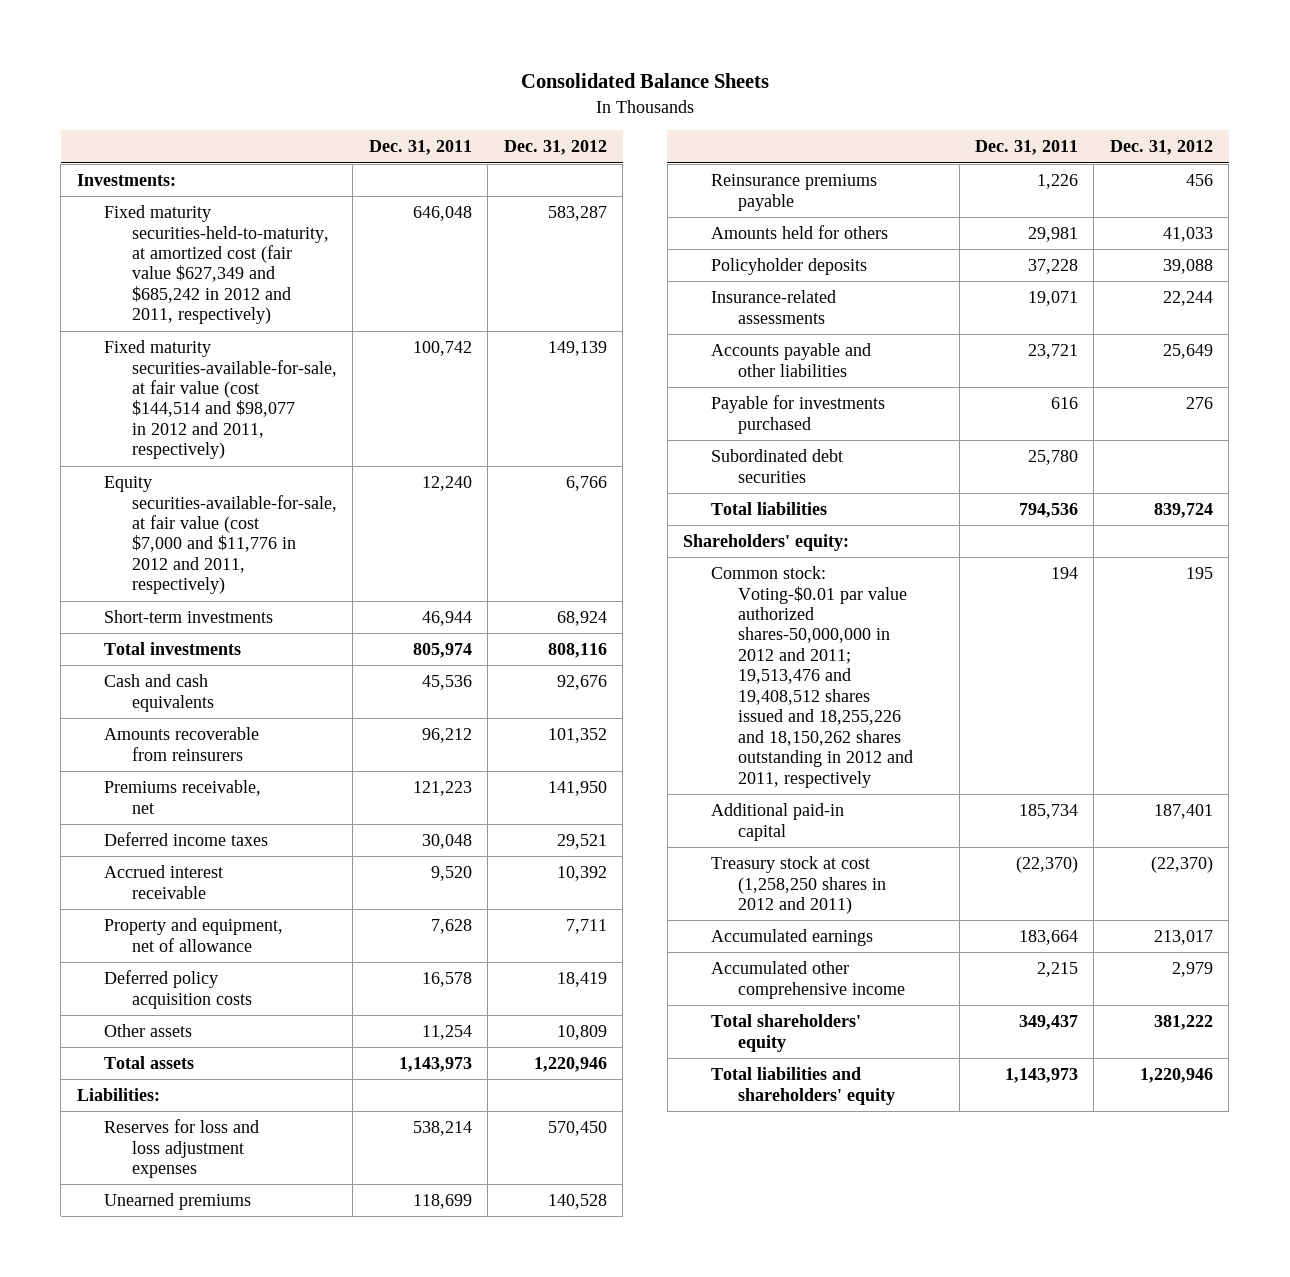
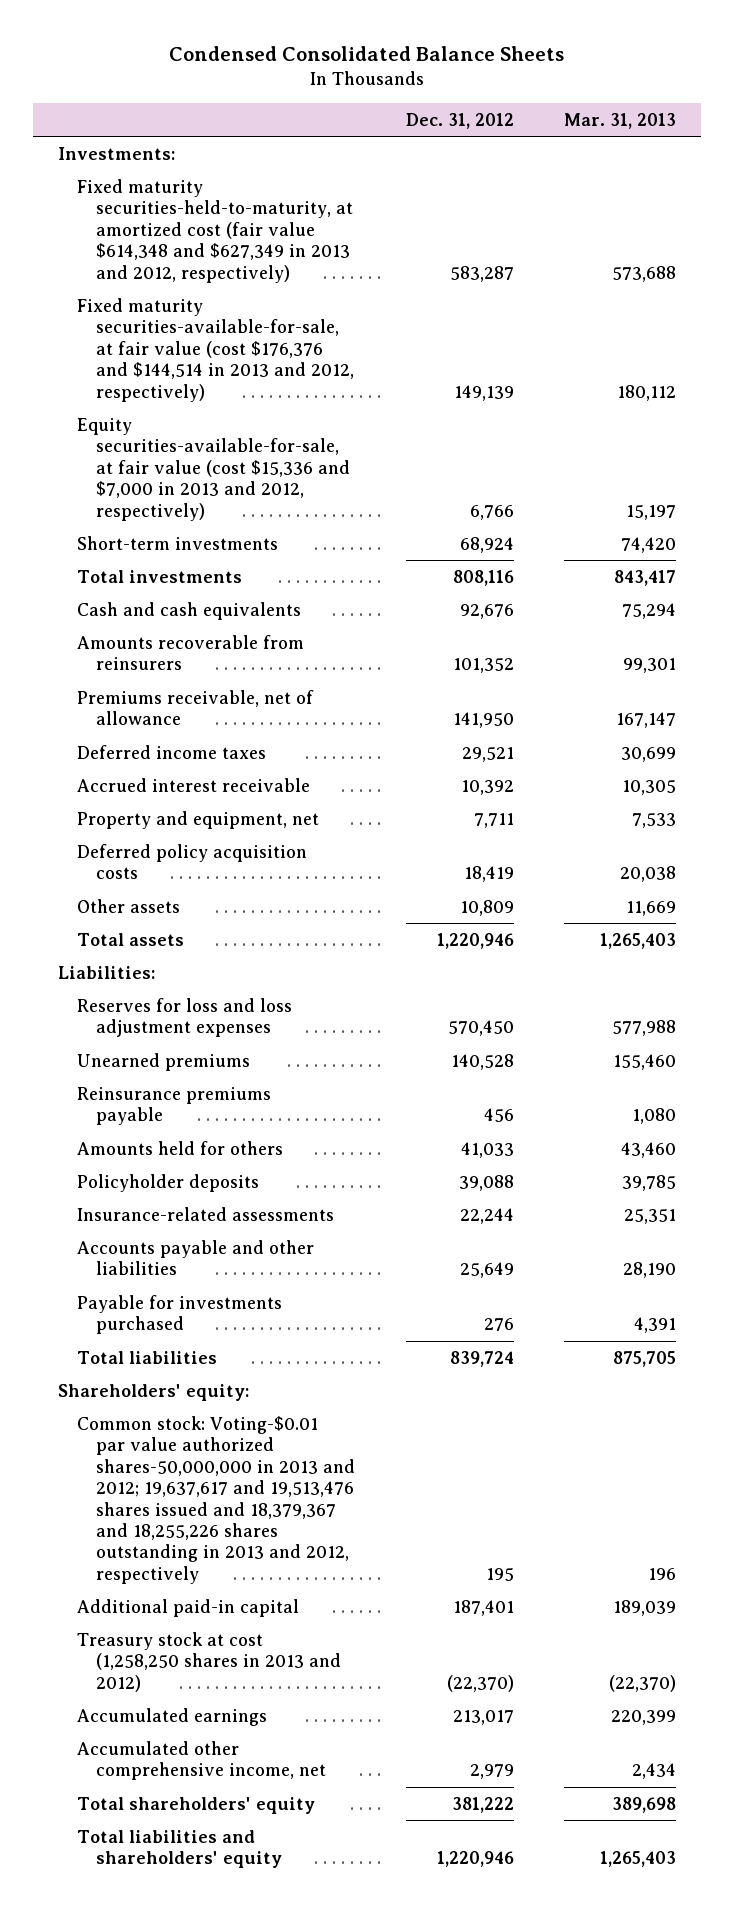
[520,73,769,89] Consolidated Balance Sheets -> [168,45,564,61] Condensed Consolidated Balance Sheets
[368,140,472,156] Dec. 31, 2011 -> none
none -> [564,112,677,129] Mar. 31, 2013
[104,205,329,325] Fixed maturity securities-held-to-maturity, at amortized cost (fair value $627,349 and $685,242 in 2012 and 2011, respectively) -> [77,178,354,283] Fixed maturity securities-held-to-maturity, at amortized cost (fair value $614,348 and $627,349 in 2013 and 2012, respectively)
[104,340,337,460] Fixed maturity securities-available-for-sale, at fair value (cost $144,514 and $98,077 in 2012 and 2011, respectively) -> [77,297,355,402] Fixed maturity securities-available-for-sale, at fair value (cost $176,376 and $144,514 in 2013 and 2012, respectively)
[104,476,337,595] Equity securities-available-for-sale, at fair value (cost $7,000 and $11,776 in 2012 and 2011, respectively) -> [77,417,351,521] Equity securities-available-for-sale, at fair value (cost $15,336 and $7,000 in 2013 and 2012, respectively)
[104,780,262,814] Premiums receivable, net -> [77,689,315,726] Premiums receivable, net of allowance
[104,918,284,952] Property and equipment, net of allowance -> [77,810,320,829] Property and equipment, net
[710,449,843,483] Subordinated debt securities -> none
[710,566,914,788] Common stock: Voting-$0.01 par value authorized shares-50,000,000 in 2012 and 2011; 19,513,476 and 19,408,512 shares issued and 18,255,226 and 18,150,262 shares outstanding in 2012 and 2011, respectively -> [77,1415,356,1584] Common stock: Voting-$0.01 par value authorized shares-50,000,000 in 2013 and 2012; 19,637,617 and 19,513,476 shares issued and 18,379,367 and 18,255,226 shares outstanding in 2013 and 2012, respectively
[710,856,887,915] Treasury stock at cost (1,258,250 shares in 2012 and 2011) -> [77,1631,342,1692] Treasury stock at cost (1,258,250 shares in 2013 and 2012)
[710,961,906,999] Accumulated other comprehensive income -> [77,1740,327,1781] Accumulated other comprehensive income, net

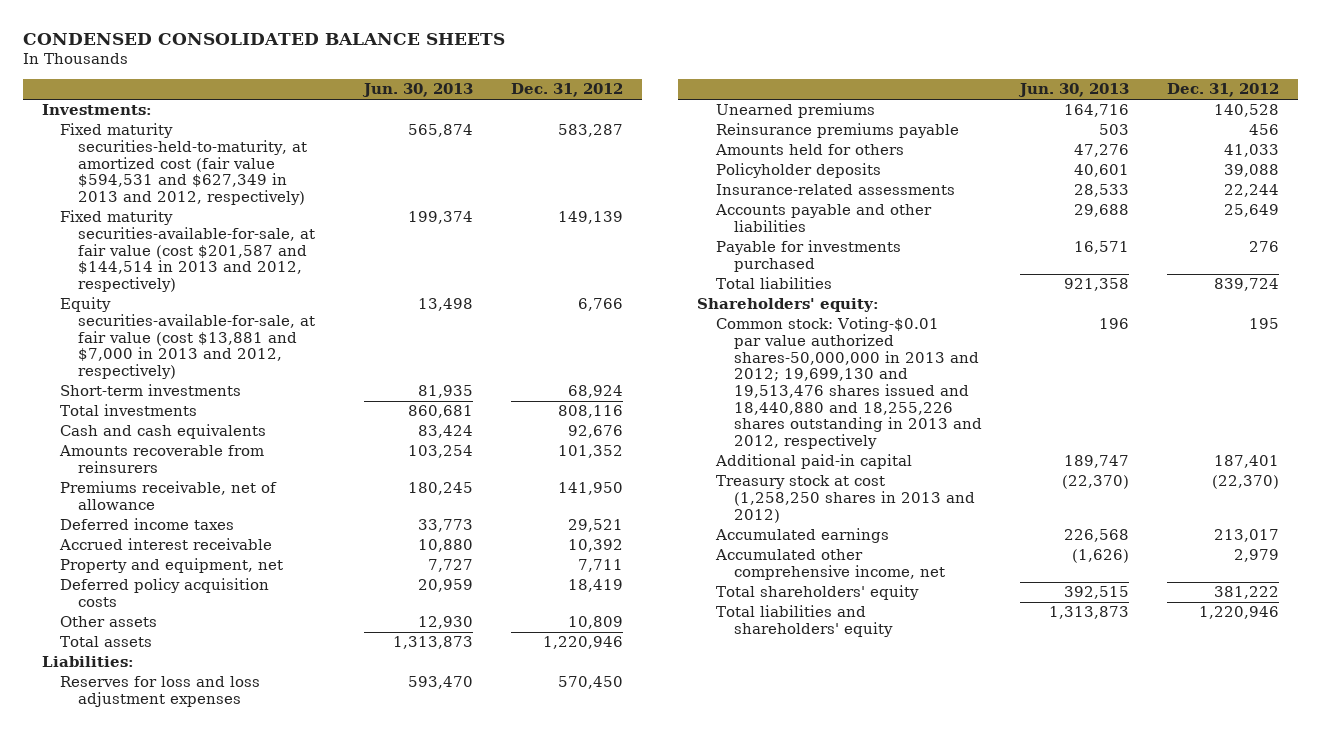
[168,45,564,61] Condensed Consolidated Balance Sheets -> [22,32,505,45] CONDENSED CONSOLIDATED BALANCE SHEETS
[564,112,677,129] Mar. 31, 2013 -> none
none -> [362,83,474,98] Jun. 30, 2013
[77,178,354,283] Fixed maturity securities-held-to-maturity, at amortized cost (fair value $614,348 and $627,349 in 2013 and 2012, respectively) -> [59,123,308,206] Fixed maturity securities-held-to-maturity, at amortized cost (fair value $594,531 and $627,349 in 2013 and 2012, respectively)
[77,297,355,402] Fixed maturity securities-available-for-sale, at fair value (cost $176,376 and $144,514 in 2013 and 2012, respectively) -> [59,210,316,293] Fixed maturity securities-available-for-sale, at fair value (cost $201,587 and $144,514 in 2013 and 2012, respectively)
[77,417,351,521] Equity securities-available-for-sale, at fair value (cost $15,336 and $7,000 in 2013 and 2012, respectively) -> [59,297,316,380] Equity securities-available-for-sale, at fair value (cost $13,881 and $7,000 in 2013 and 2012, respectively)
[77,1415,356,1584] Common stock: Voting-$0.01 par value authorized shares-50,000,000 in 2013 and 2012; 19,637,617 and 19,513,476 shares issued and 18,379,367 and 18,255,226 shares outstanding in 2013 and 2012, respectively -> [715,317,982,449] Common stock: Voting-$0.01 par value authorized shares-50,000,000 in 2013 and 2012; 19,699,130 and 19,513,476 shares issued and 18,440,880 and 18,255,226 shares outstanding in 2013 and 2012, respectively

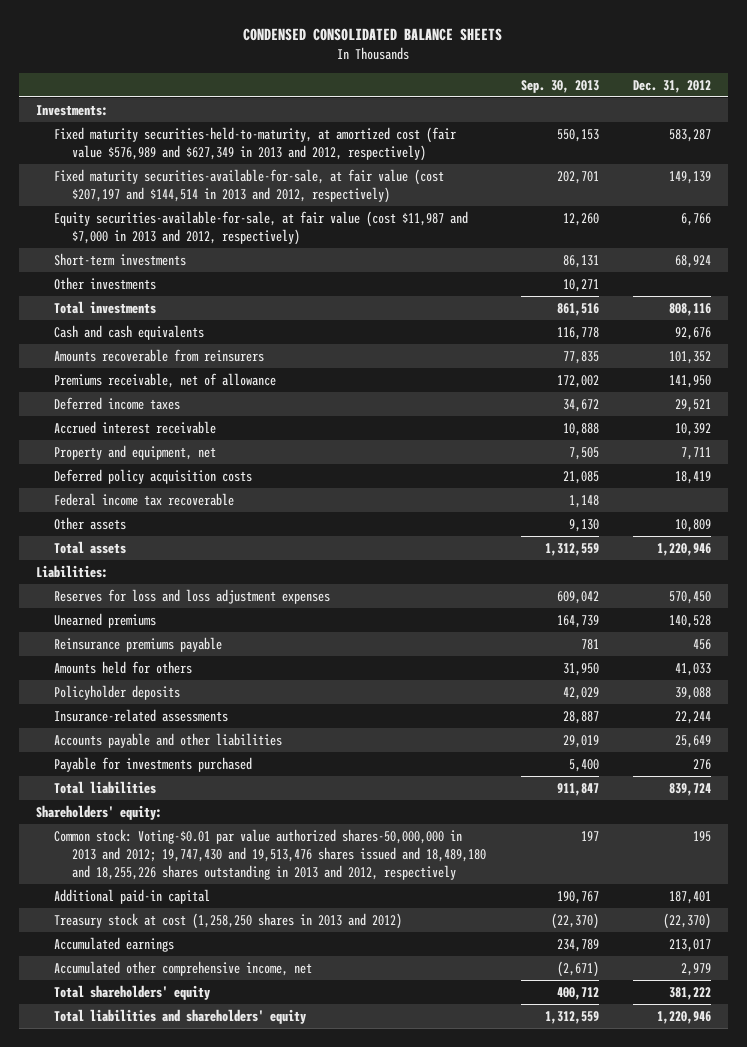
[362,83,474,98] Jun. 30, 2013 -> none
none -> [520,79,599,93] Sep. 30, 2013
[59,123,308,206] Fixed maturity securities-held-to-maturity, at amortized cost (fair value $594,531 and $627,349 in 2013 and 2012, respectively) -> [54,126,457,161] Fixed maturity securities-held-to-maturity, at amortized cost (fair value $576,989 and $627,349 in 2013 and 2012, respectively)
[59,210,316,293] Fixed maturity securities-available-for-sale, at fair value (cost $201,587 and $144,514 in 2013 and 2012, respectively) -> [54,168,445,203] Fixed maturity securities-available-for-sale, at fair value (cost $207,197 and $144,514 in 2013 and 2012, respectively)
[59,297,316,380] Equity securities-available-for-sale, at fair value (cost $13,881 and $7,000 in 2013 and 2012, respectively) -> [54,210,469,245] Equity securities-available-for-sale, at fair value (cost $11,987 and $7,000 in 2013 and 2012, respectively)
none -> [54,276,157,290] Other investments
none -> [54,492,235,506] Federal income tax recoverable
[715,317,982,449] Common stock: Voting-$0.01 par value authorized shares-50,000,000 in 2013 and 2012; 19,699,130 and 19,513,476 shares issued and 18,440,880 and 18,255,226 shares outstanding in 2013 and 2012, respectively -> [54,828,487,880] Common stock: Voting-$0.01 par value authorized shares-50,000,000 in 2013 and 2012; 19,747,430 and 19,513,476 shares issued and 18,489,180 and 18,255,226 shares outstanding in 2013 and 2012, respectively

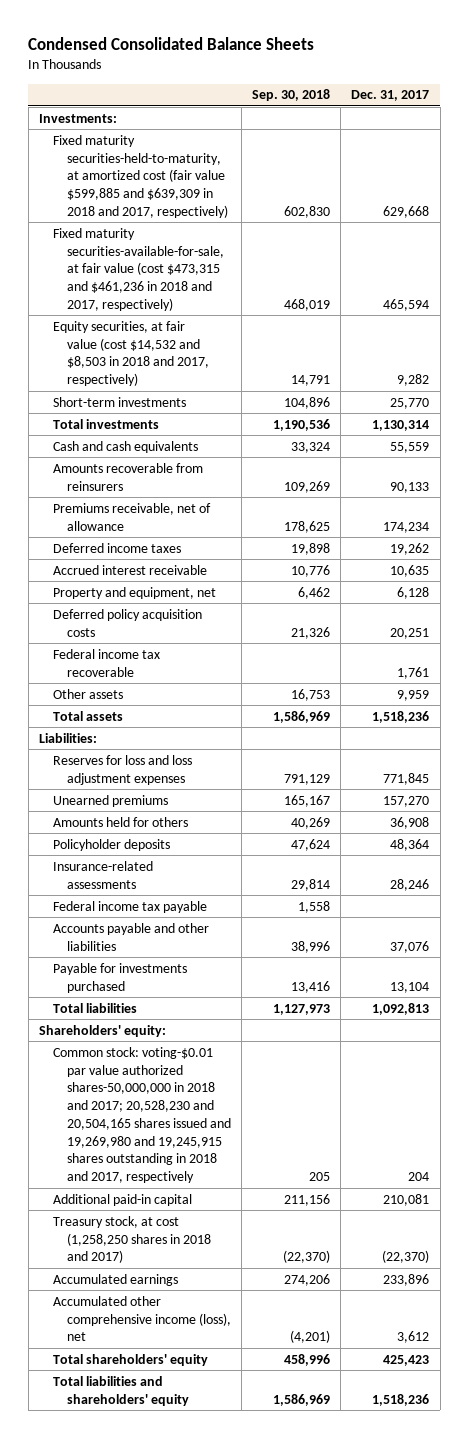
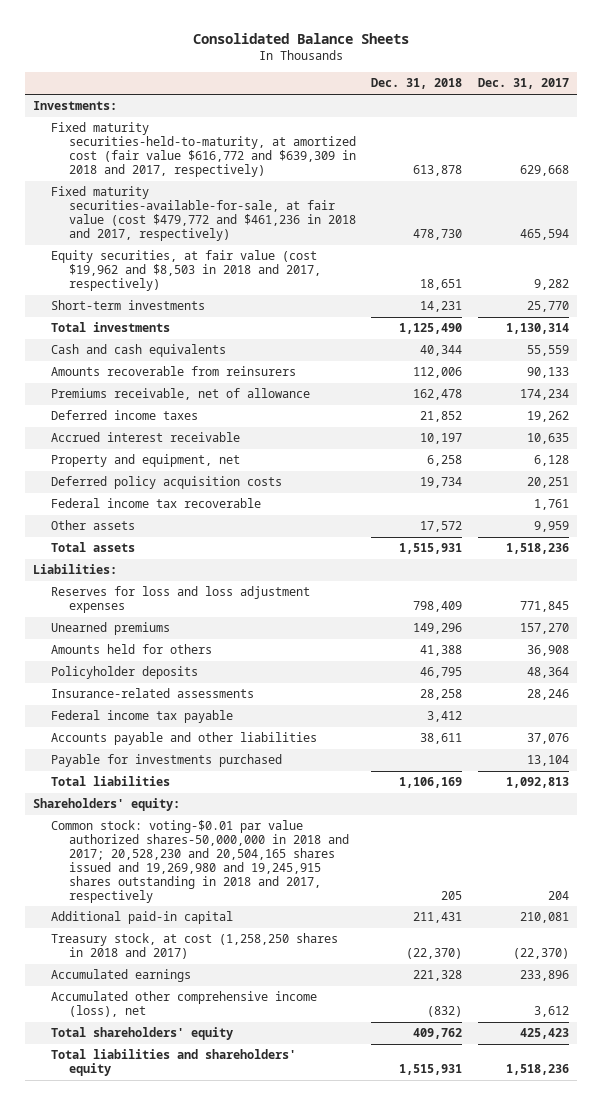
[28,37,315,51] Condensed Consolidated Balance Sheets -> [193,32,410,44] Consolidated Balance Sheets
[252,89,331,102] Sep. 30, 2018 -> none
none -> [371,78,463,90] Dec. 31, 2018
[52,134,228,218] Fixed maturity securities-held-to-maturity, at amortized cost (fair value $599,885 and $639,309 in 2018 and 2017, respectively) -> [50,122,356,177] Fixed maturity securities-held-to-maturity, at amortized cost (fair value $616,772 and $639,309 in 2018 and 2017, respectively)
[52,227,224,311] Fixed maturity securities-available-for-sale, at fair value (cost $473,315 and $461,236 in 2018 and 2017, respectively) -> [50,186,356,241] Fixed maturity securities-available-for-sale, at fair value (cost $479,772 and $461,236 in 2018 and 2017, respectively)
[52,320,209,387] Equity securities, at fair value (cost $14,532 and $8,503 in 2018 and 2017, respectively) -> [50,250,321,292] Equity securities, at fair value (cost $19,962 and $8,503 in 2018 and 2017, respectively)

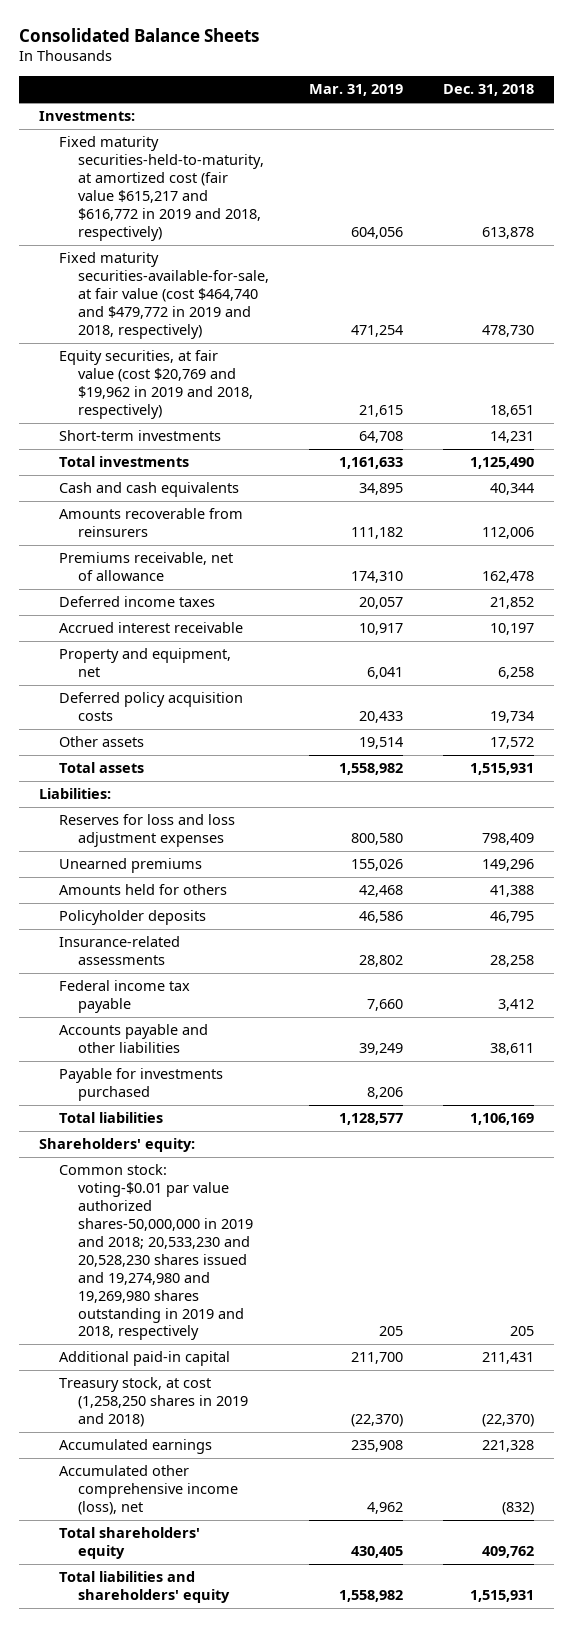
[478,78,570,90] Dec. 31, 2017 -> none
none -> [309,84,404,97] Mar. 31, 2019
[50,122,356,177] Fixed maturity securities-held-to-maturity, at amortized cost (fair value $616,772 and $639,309 in 2018 and 2017, respectively) -> [58,136,265,241] Fixed maturity securities-held-to-maturity, at amortized cost (fair value $615,217 and $616,772 in 2019 and 2018, respectively)
[50,186,356,241] Fixed maturity securities-available-for-sale, at fair value (cost $479,772 and $461,236 in 2018 and 2017, respectively) -> [58,252,270,339] Fixed maturity securities-available-for-sale, at fair value (cost $464,740 and $479,772 in 2019 and 2018, respectively)
[50,250,321,292] Equity securities, at fair value (cost $19,962 and $8,503 in 2018 and 2017, respectively) -> [58,350,254,420] Equity securities, at fair value (cost $20,769 and $19,962 in 2019 and 2018, respectively)
[50,498,261,509] Federal income tax recoverable -> none
[50,820,349,903] Common stock: voting-$0.01 par value authorized shares-50,000,000 in 2018 and 2017; 20,528,230 and 20,504,165 shares issued and 19,269,980 and 19,245,915 shares outstanding in 2018 and 2017, respectively -> [58,1164,254,1341] Common stock: voting-$0.01 par value authorized shares-50,000,000 in 2019 and 2018; 20,533,230 and 20,528,230 shares issued and 19,274,980 and 19,269,980 shares outstanding in 2019 and 2018, respectively
[50,933,338,960] Treasury stock, at cost (1,258,250 shares in 2018 and 2017) -> [58,1377,249,1428] Treasury stock, at cost (1,258,250 shares in 2019 and 2018)

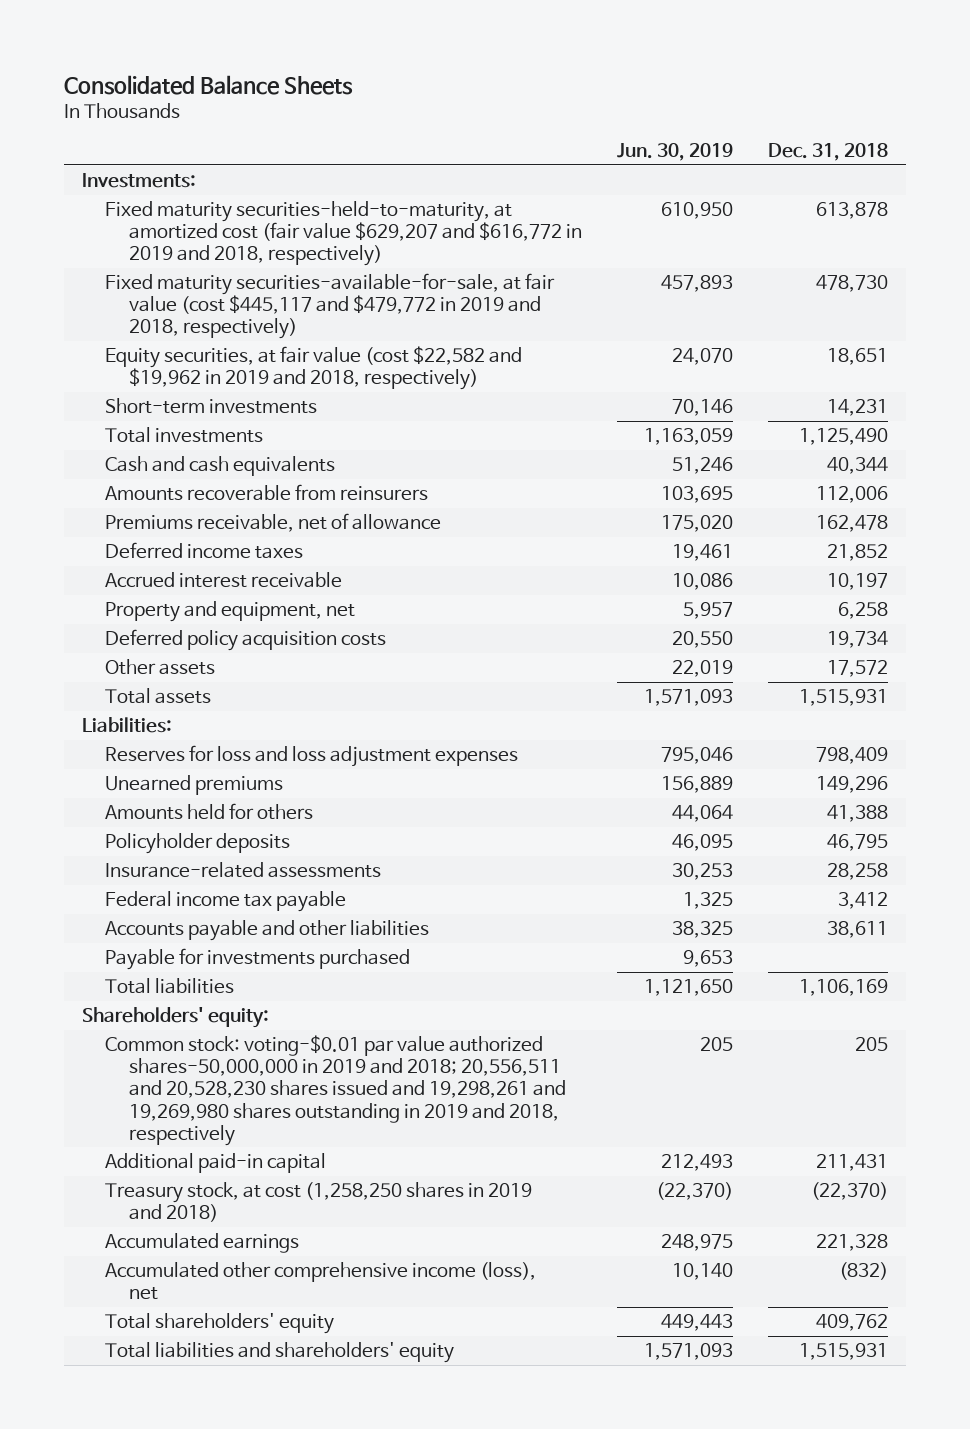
[309,84,404,97] Mar. 31, 2019 -> none
none -> [617,143,734,162] Jun. 30, 2019
[58,136,265,241] Fixed maturity securities-held-to-maturity, at amortized cost (fair value $615,217 and $616,772 in 2019 and 2018, respectively) -> [105,200,582,267] Fixed maturity securities-held-to-maturity, at amortized cost (fair value $629,207 and $616,772 in 2019 and 2018, respectively)
[58,252,270,339] Fixed maturity securities-available-for-sale, at fair value (cost $464,740 and $479,772 in 2019 and 2018, respectively) -> [105,272,556,340] Fixed maturity securities-available-for-sale, at fair value (cost $445,117 and $479,772 in 2019 and 2018, respectively)
[58,350,254,420] Equity securities, at fair value (cost $20,769 and $19,962 in 2019 and 2018, respectively) -> [105,345,523,391] Equity securities, at fair value (cost $22,582 and $19,962 in 2019 and 2018, respectively)
[58,1164,254,1341] Common stock: voting-$0.01 par value authorized shares-50,000,000 in 2019 and 2018; 20,533,230 and 20,528,230 shares issued and 19,274,980 and 19,269,980 shares outstanding in 2019 and 2018, respectively -> [105,1034,566,1146] Common stock: voting-$0.01 par value authorized shares-50,000,000 in 2019 and 2018; 20,556,511 and 20,528,230 shares issued and 19,298,261 and 19,269,980 shares outstanding in 2019 and 2018, respectively

